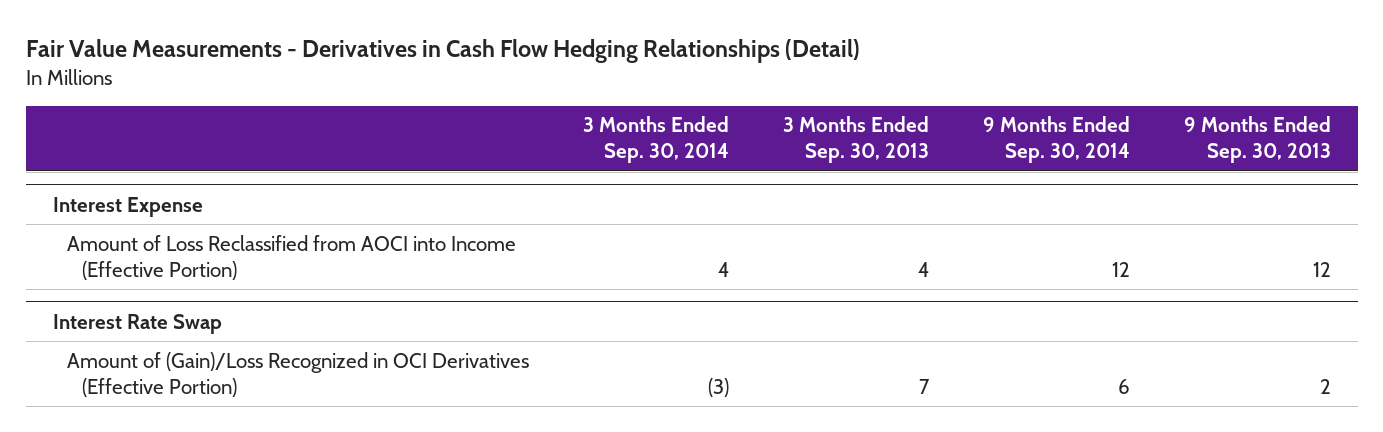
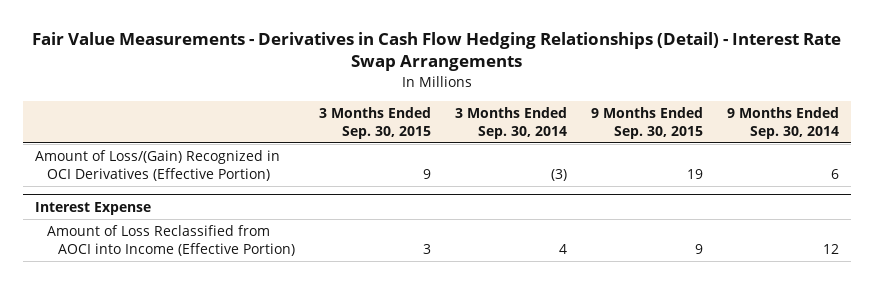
[25,39,860,64] Fair Value Measurements - Derivatives in Cash Flow Hedging Relationships (Detail) -> [32,32,842,72] Fair Value Measurements - Derivatives in Cash Flow Hedging Relationships (Detail) - Interest Rate Swap Arrangements
[782,116,929,164] 3 Months Ended Sep. 30, 2013 -> none
[1183,116,1331,164] 9 Months Ended Sep. 30, 2013 -> none
none -> [318,106,431,139] 3 Months Ended Sep. 30, 2015
none -> [591,106,704,139] 9 Months Ended Sep. 30, 2015
none -> [35,150,281,181] Amount of Loss/(Gain) Recognized in OCI Derivatives (Effective Portion)
[52,313,222,334] Interest Rate Swap -> none
[67,351,530,397] Amount of (Gain)/Loss Recognized in OCI Derivatives (Effective Portion) -> none

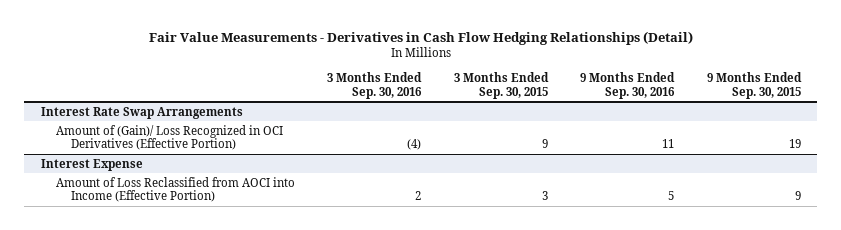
[32,32,842,72] Fair Value Measurements - Derivatives in Cash Flow Hedging Relationships (Detail) - Interest Rate Swap Arrangements -> [148,30,693,45] Fair Value Measurements - Derivatives in Cash Flow Hedging Relationships (Detail)
[455,106,568,139] 3 Months Ended Sep. 30, 2014 -> none
[727,106,840,139] 9 Months Ended Sep. 30, 2014 -> none
none -> [327,71,423,99] 3 Months Ended Sep. 30, 2016
none -> [580,71,676,99] 9 Months Ended Sep. 30, 2016
none -> [40,106,243,119] Interest Rate Swap Arrangements
[35,150,281,181] Amount of Loss/(Gain) Recognized in OCI Derivatives (Effective Portion) -> [55,124,283,151] Amount of (Gain)/ Loss Recognized in OCI Derivatives (Effective Portion)

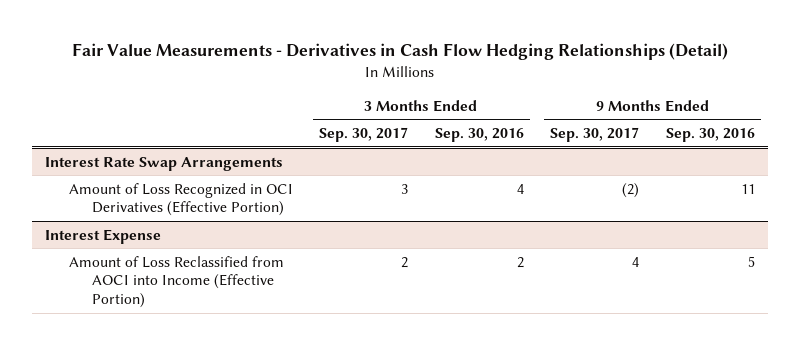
[453,71,549,99] 3 Months Ended Sep. 30, 2015 -> none
[706,71,802,99] 9 Months Ended Sep. 30, 2015 -> none
none -> [319,127,409,143] Sep. 30, 2017
none -> [550,127,640,143] Sep. 30, 2017
[55,124,283,151] Amount of (Gain)/ Loss Recognized in OCI Derivatives (Effective Portion) -> [68,182,293,217] Amount of Loss Recognized in OCI Derivatives (Effective Portion)
[407,139,422,151] (4) -> [516,183,524,194] 4

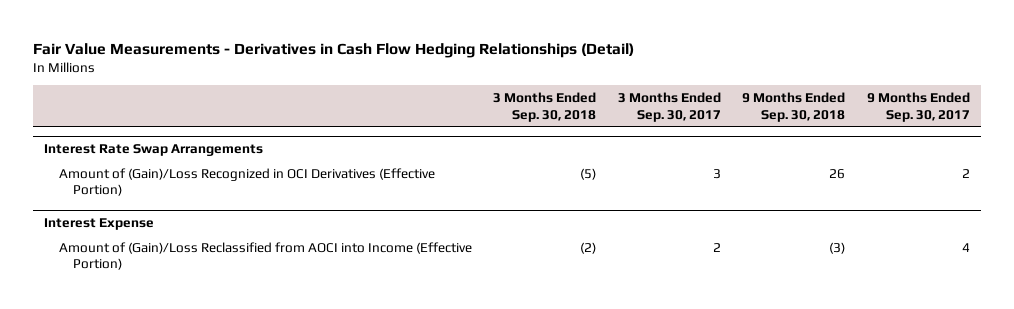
[434,128,524,143] Sep. 30, 2016 -> none
[665,128,755,143] Sep. 30, 2016 -> none
none -> [493,91,597,122] 3 Months Ended Sep. 30, 2018
none -> [742,91,846,122] 9 Months Ended Sep. 30, 2018
[68,182,293,217] Amount of Loss Recognized in OCI Derivatives (Effective Portion) -> [58,167,435,197] Amount of (Gain)/Loss Recognized in OCI Derivatives (Effective Portion)
[622,182,640,198] (2) -> [961,168,970,178] 2
[68,255,284,308] Amount of Loss Reclassified from AOCI into Income (Effective Portion) -> [58,241,472,271] Amount of (Gain)/Loss Reclassified from AOCI into Income (Effective Portion)

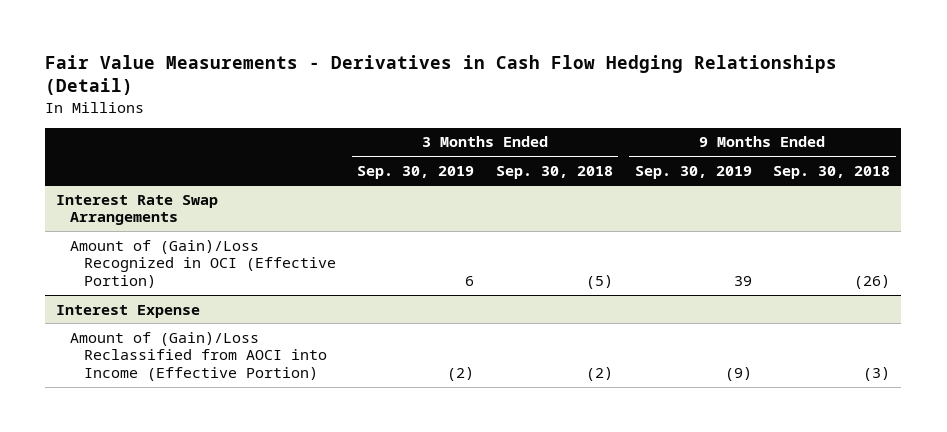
[617,91,721,122] 3 Months Ended Sep. 30, 2017 -> none
[866,91,970,122] 9 Months Ended Sep. 30, 2017 -> none
none -> [357,165,475,179] Sep. 30, 2019
none -> [634,165,752,179] Sep. 30, 2019
[58,167,435,197] Amount of (Gain)/Loss Recognized in OCI Derivatives (Effective Portion) -> [70,239,336,289] Amount of (Gain)/Loss Recognized in OCI (Effective Portion)
[829,168,846,179] 26 -> [854,275,891,290] (26)

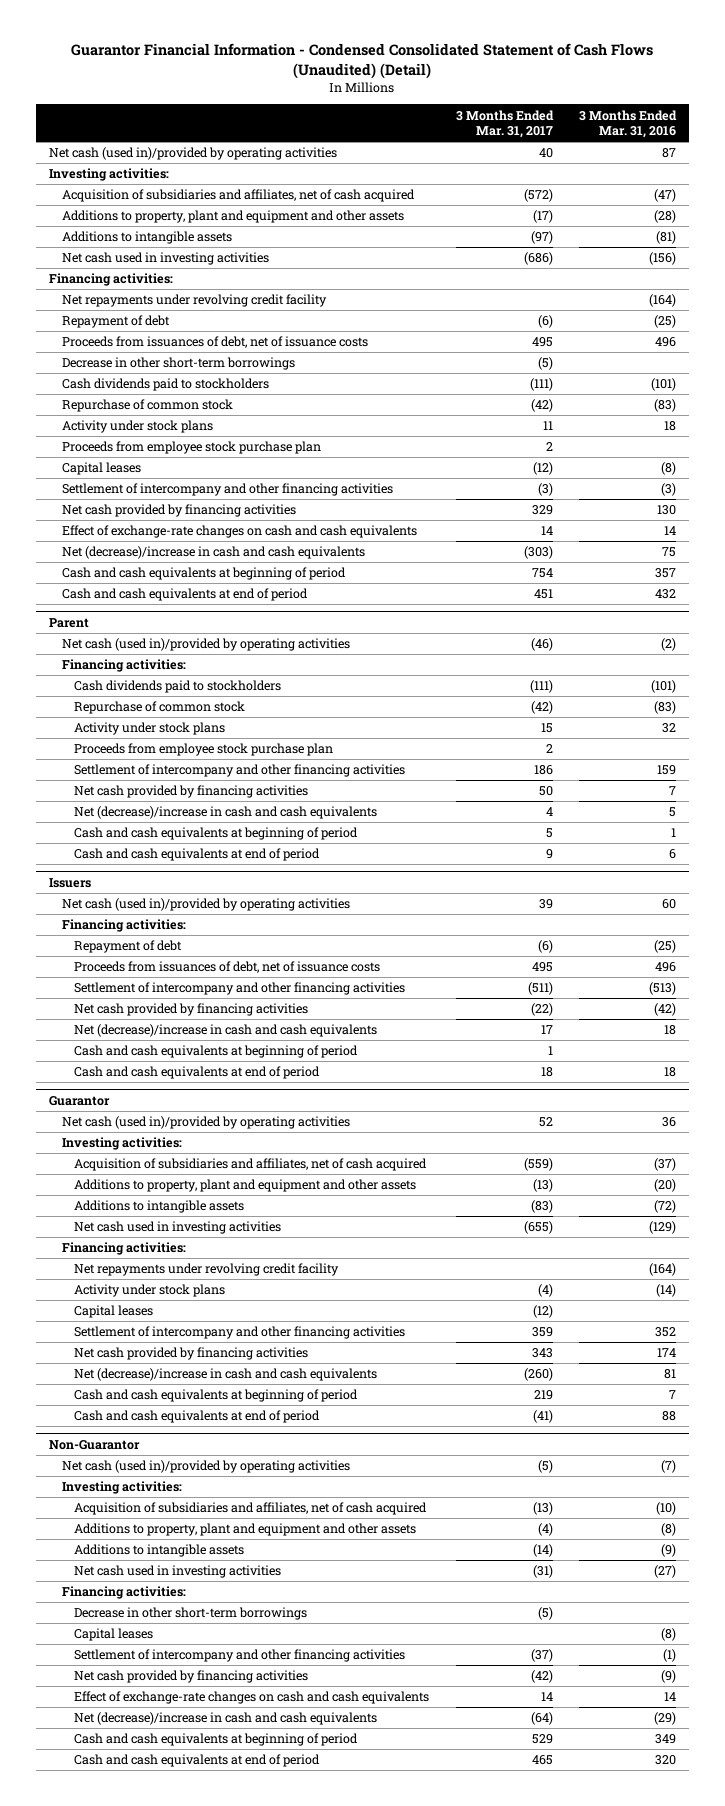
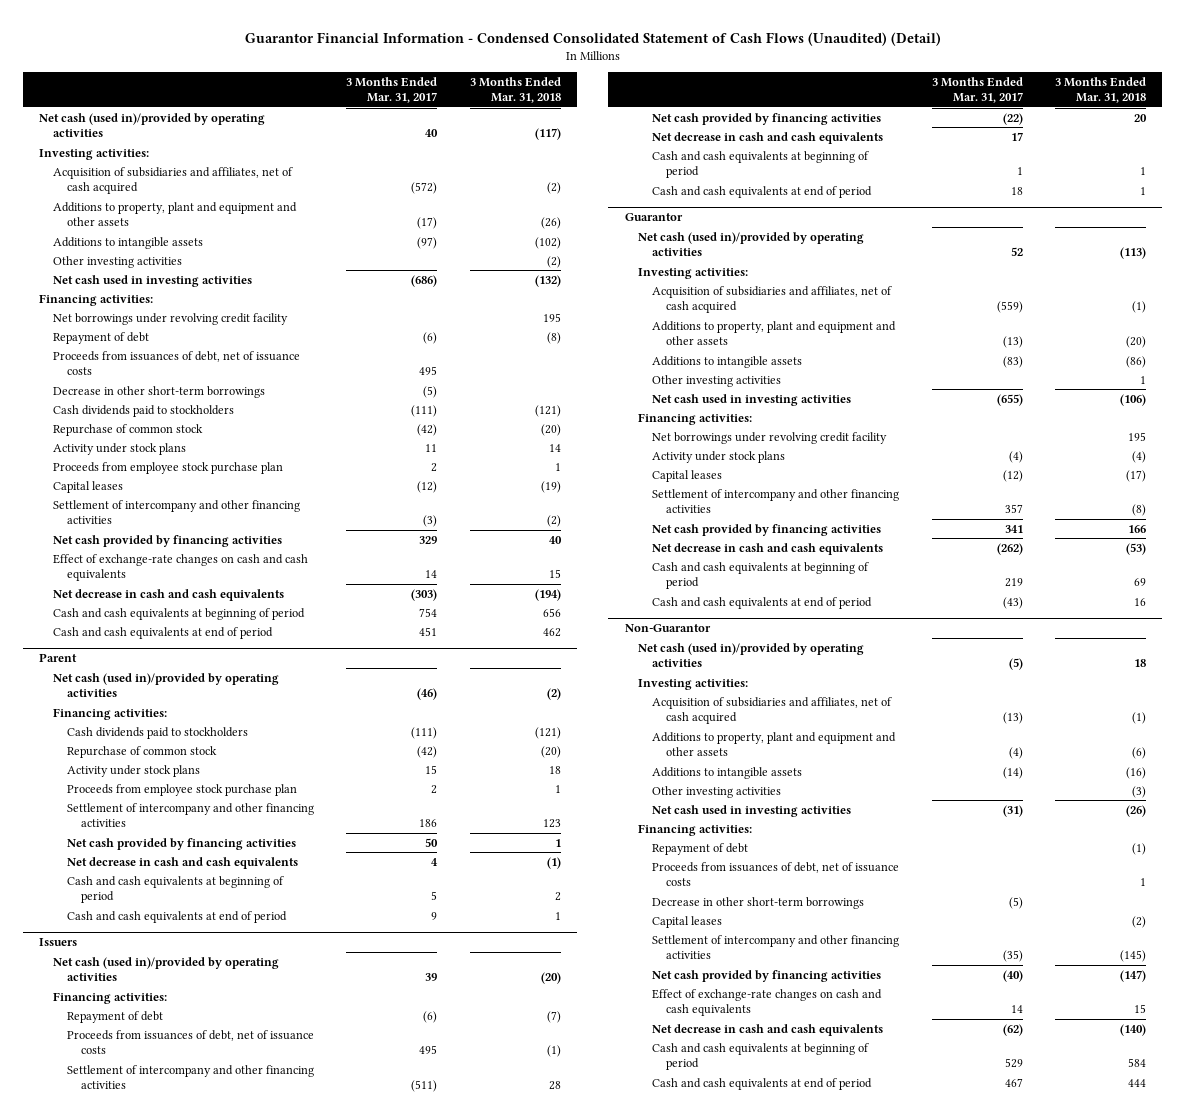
[578,109,677,139] 3 Months Ended Mar. 31, 2016 -> none
none -> [469,76,561,104] 3 Months Ended Mar. 31, 2018
none -> [53,255,183,268] Other investing activities
[61,294,327,308] Net repayments under revolving credit facility -> [53,312,289,325] Net borrowings under revolving credit facility
[61,546,365,560] Net (decrease)/increase in cash and cash equivalents -> [53,588,285,601] Net decrease in cash and cash equivalents
[74,806,378,820] Net (decrease)/increase in cash and cash equivalents -> [66,856,298,869] Net decrease in cash and cash equivalents
[74,1024,378,1038] Net (decrease)/increase in cash and cash equivalents -> [652,131,884,144] Net decrease in cash and cash equivalents
none -> [652,374,782,387] Other investing activities
[74,1263,340,1277] Net repayments under revolving credit facility -> [652,431,888,444] Net borrowings under revolving credit facility
[531,1327,553,1338] 359 -> [1004,504,1023,514] 357
[531,1348,553,1359] 343 -> [1004,524,1023,533] 341
[74,1368,378,1382] Net (decrease)/increase in cash and cash equivalents -> [652,542,884,555] Net decrease in cash and cash equivalents
[523,1368,553,1382] (260) -> [996,542,1023,555] (262)
[532,1410,553,1424] (41) -> [1002,596,1023,609] (43)
none -> [652,785,782,798] Other investing activities
none -> [652,842,749,855] Repayment of debt
none -> [652,861,900,887] Proceeds from issuances of debt, net of issuance costs
[530,1649,553,1663] (37) -> [1002,950,1023,963] (35)
[530,1670,553,1684] (42) -> [1002,969,1023,982] (40)
[74,1712,378,1726] Net (decrease)/increase in cash and cash equivalents -> [652,1023,884,1036] Net decrease in cash and cash equivalents
[530,1712,553,1726] (64) -> [1002,1023,1023,1036] (62)
[531,1755,553,1766] 465 -> [1004,1077,1023,1087] 467

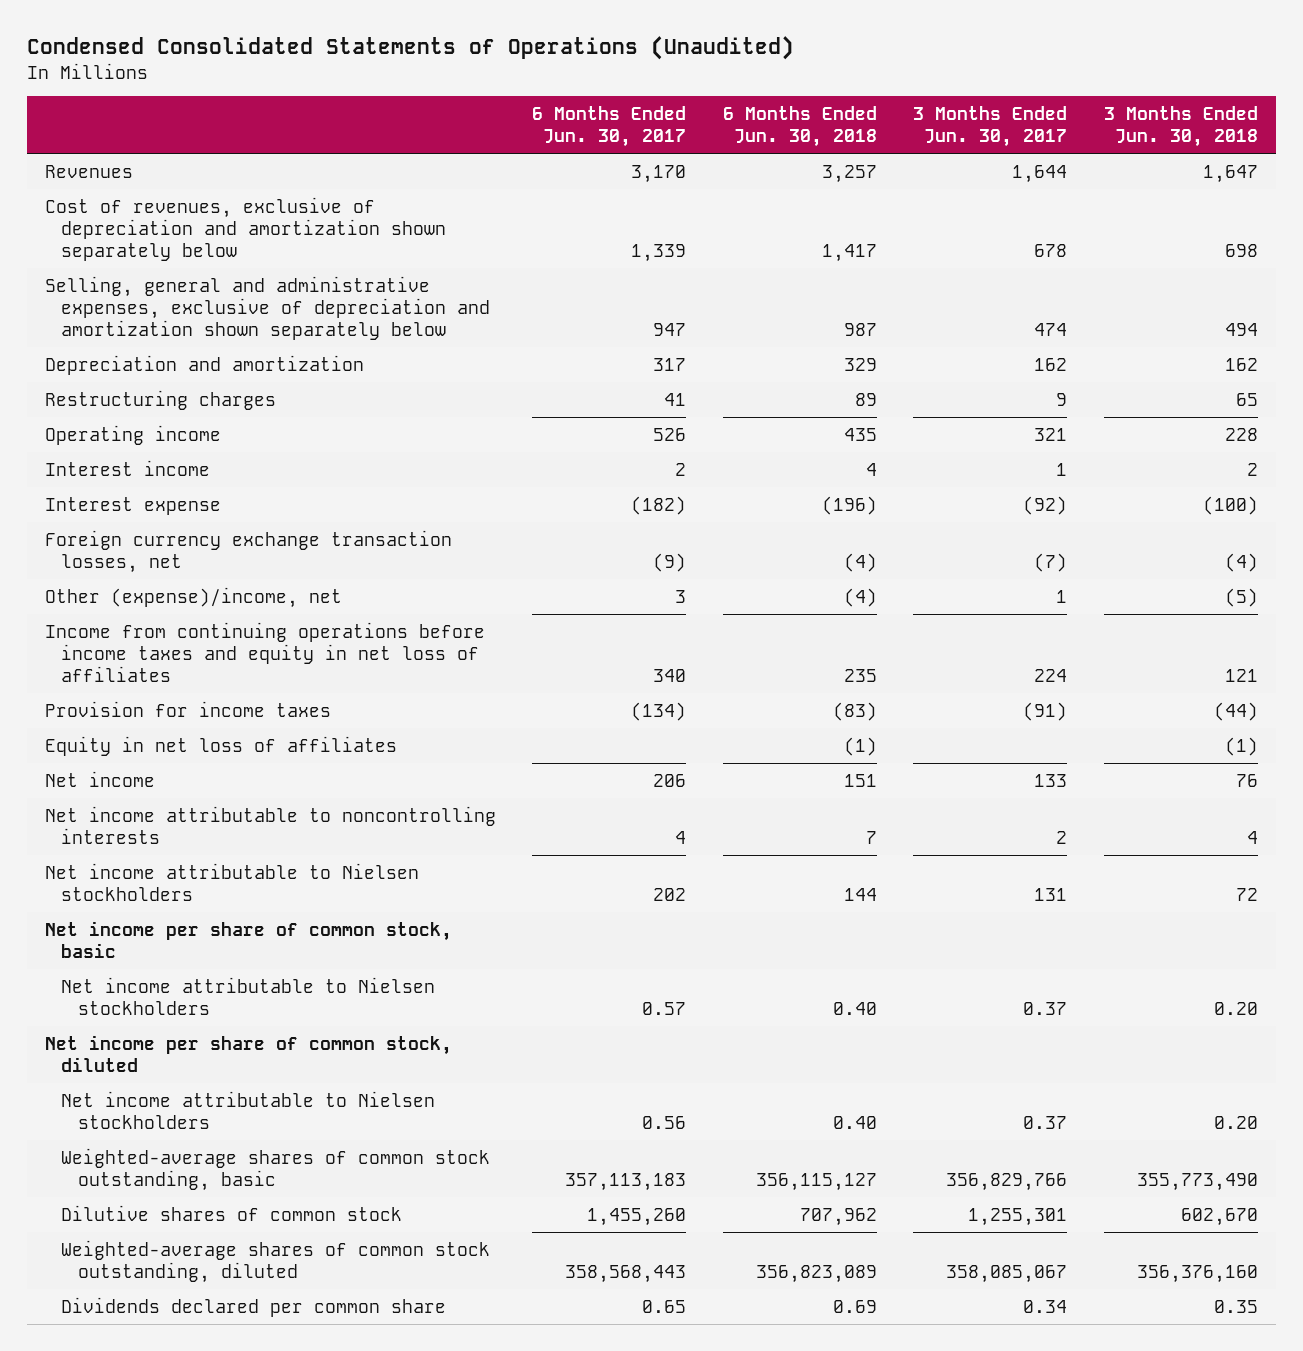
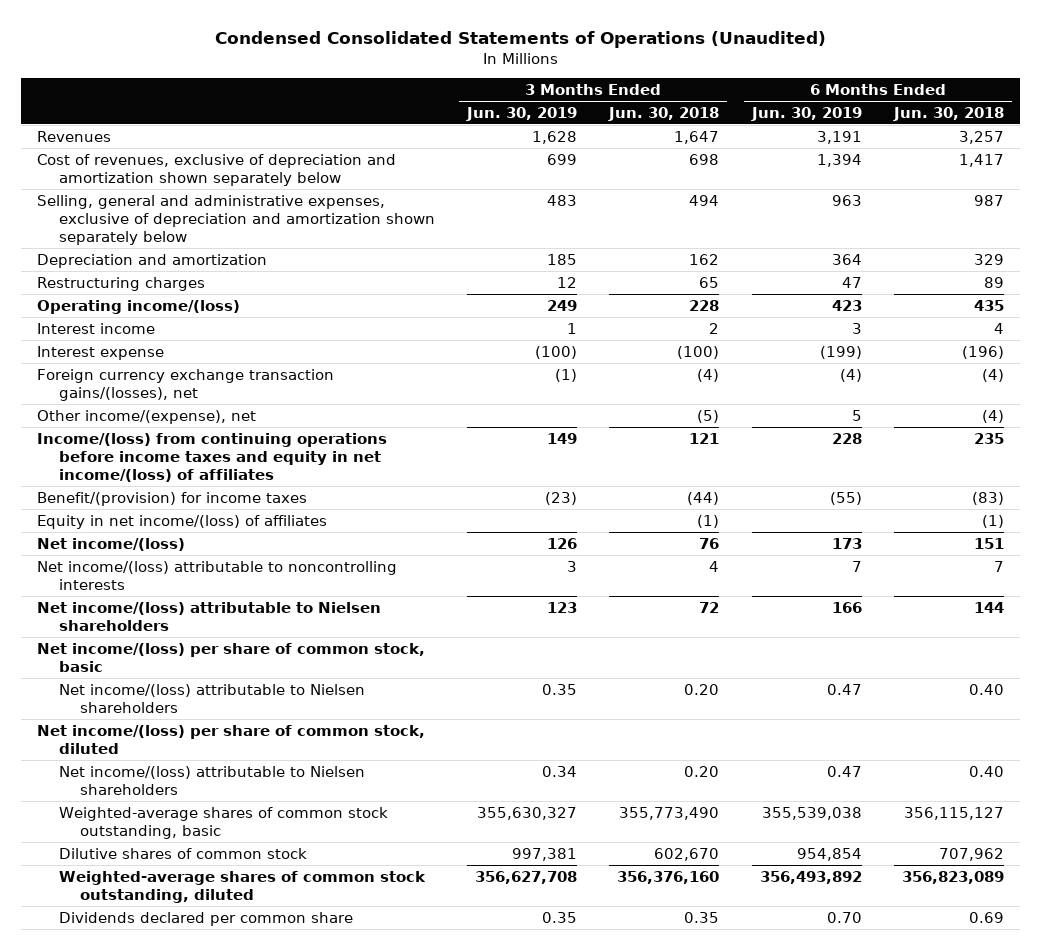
[532,105,687,148] 6 Months Ended Jun. 30, 2017 -> none
[913,105,1068,148] 3 Months Ended Jun. 30, 2017 -> none
none -> [466,106,578,121] Jun. 30, 2019
none -> [750,106,862,121] Jun. 30, 2019
[44,424,221,445] Operating income -> [37,299,241,314] Operating income/(loss)
[44,529,452,573] Foreign currency exchange transaction losses, net -> [37,368,335,401] Foreign currency exchange transaction gains/(losses), net
[44,586,342,608] Other (expense)/income, net -> [37,409,257,424] Other income/(expense), net
[44,621,485,682] Income from continuing operations before income taxes and equity in net loss of affiliates -> [37,432,388,483] Income/(loss) from continuing operations before income taxes and equity in net income/(loss) of affiliates
[44,700,331,717] Provision for income taxes -> [37,491,308,506] Benefit/(provision) for income taxes
[44,735,397,756] Equity in net loss of affiliates -> [37,514,328,529] Equity in net income/(loss) of affiliates
[44,770,155,787] Net income -> [37,537,186,551] Net income/(loss)
[44,805,496,844] Net income attributable to noncontrolling interests -> [37,560,398,590] Net income/(loss) attributable to noncontrolling interests
[44,862,419,901] Net income attributable to Nielsen stockholders -> [37,601,382,631] Net income/(loss) attributable to Nielsen shareholders
[44,920,452,958] Net income per share of common stock, basic -> [37,642,426,672] Net income/(loss) per share of common stock, basic
[61,976,436,1015] Net income attributable to Nielsen stockholders -> [58,683,365,713] Net income/(loss) attributable to Nielsen shareholders
[44,1034,452,1072] Net income per share of common stock, diluted -> [37,724,426,754] Net income/(loss) per share of common stock, diluted
[61,1090,436,1129] Net income attributable to Nielsen stockholders -> [58,765,365,795] Net income/(loss) attributable to Nielsen shareholders

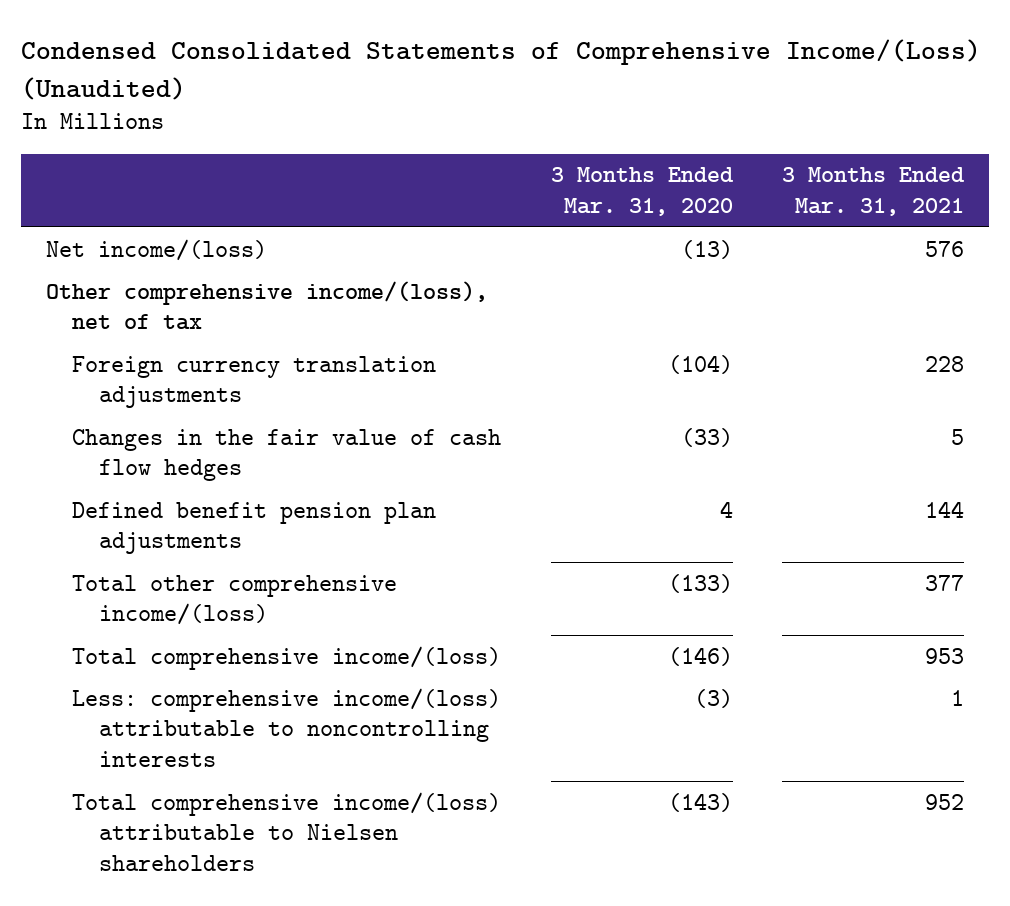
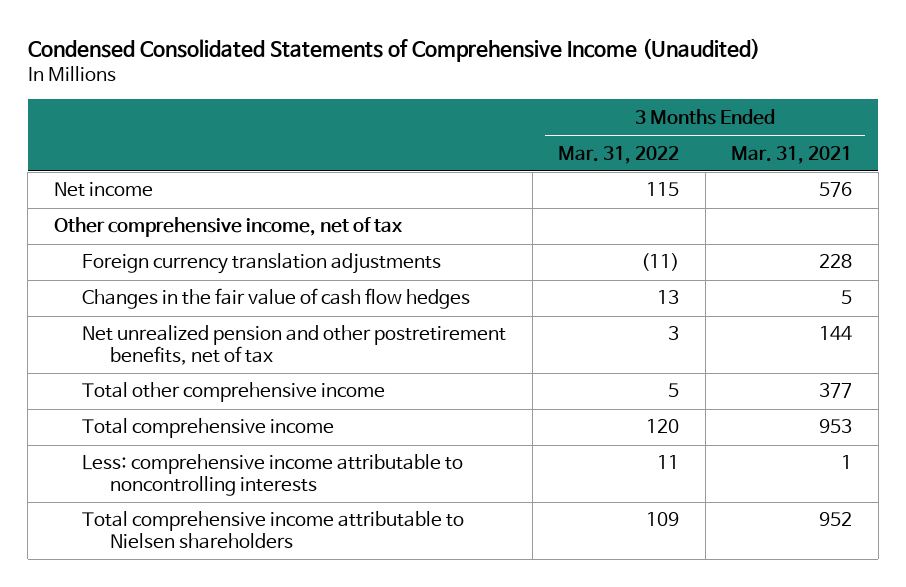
[21,39,982,100] Condensed Consolidated Statements of Comprehensive Income/(Loss) (Unaudited) -> [27,38,760,63] Condensed Consolidated Statements of Comprehensive Income (Unaudited)
[550,167,734,217] 3 Months Ended Mar. 31, 2020 -> none
none -> [558,145,680,164] Mar. 31, 2022
[46,238,268,261] Net income/(loss) -> [53,182,153,198] Net income
[46,280,489,331] Other comprehensive income/(loss), net of tax -> [53,217,402,238] Other comprehensive income, net of tax
[72,501,437,555] Defined benefit pension plan adjustments -> [82,325,507,365] Net unrealized pension and other postretirement benefits, net of tax
[72,574,398,626] Total other comprehensive income/(loss) -> [82,382,386,403] Total other comprehensive income
[72,645,502,670] Total comprehensive income/(loss) -> [82,418,335,439] Total comprehensive income
[72,687,502,768] Less: comprehensive income/(loss) attributable to noncontrolling interests -> [82,454,464,496] Less: comprehensive income attributable to noncontrolling interests
[72,791,502,872] Total comprehensive income/(loss) attributable to Nielsen shareholders -> [82,511,465,549] Total comprehensive income attributable to Nielsen shareholders

